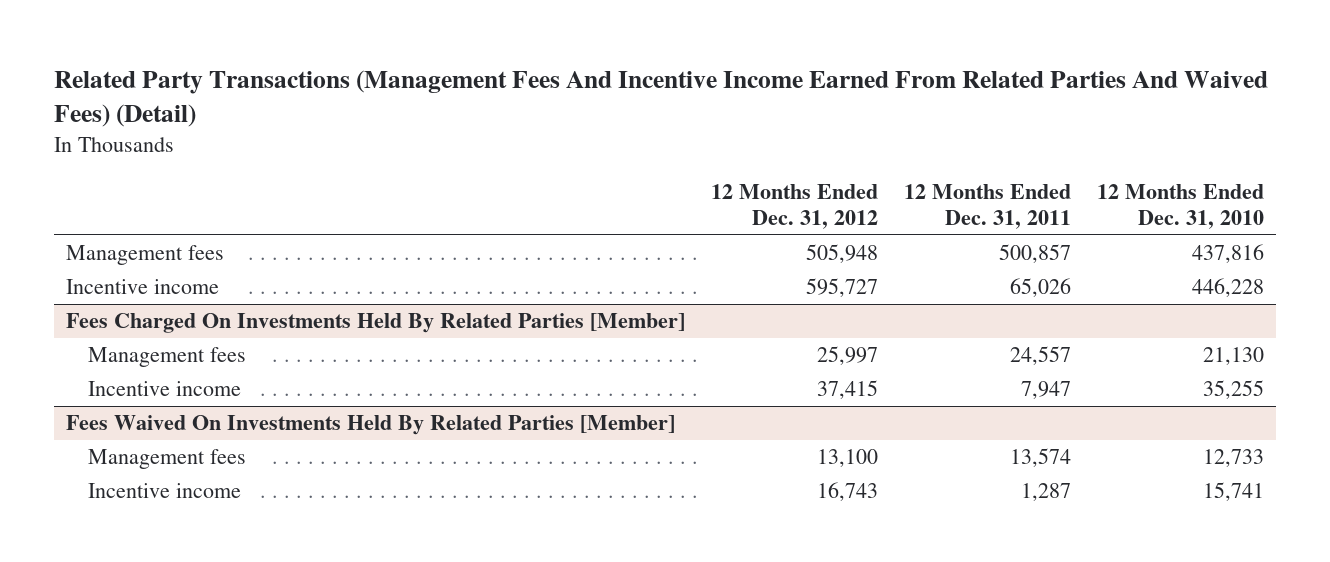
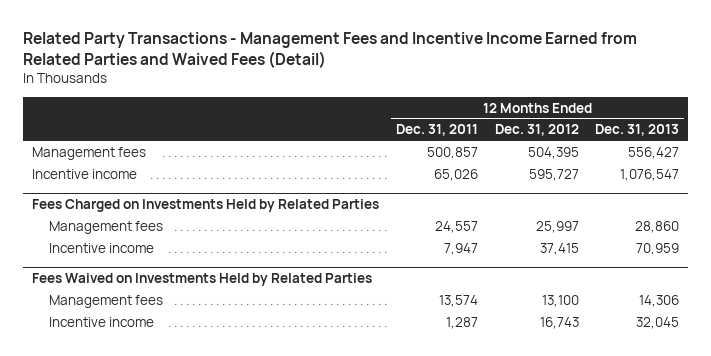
[53,70,1268,128] Related Party Transactions (Management Fees And Incentive Income Earned From Related Parties And Waived Fees) (Detail) -> [23,32,638,69] Related Party Transactions - Management Fees and Incentive Income Earned from Related Parties and Waived Fees (Detail)
[1096,183,1264,230] 12 Months Ended Dec. 31, 2010 -> none
none -> [595,124,680,137] Dec. 31, 2013
[806,244,879,264] 505,948 -> [527,146,579,159] 504,395
[66,313,686,334] Fees Charged On Investments Held By Related Parties [Member] -> [31,199,379,213] Fees Charged on Investments Held by Related Parties
[66,415,676,436] Fees Waived On Investments Held By Related Parties [Member] -> [31,273,372,287] Fees Waived on Investments Held by Related Parties

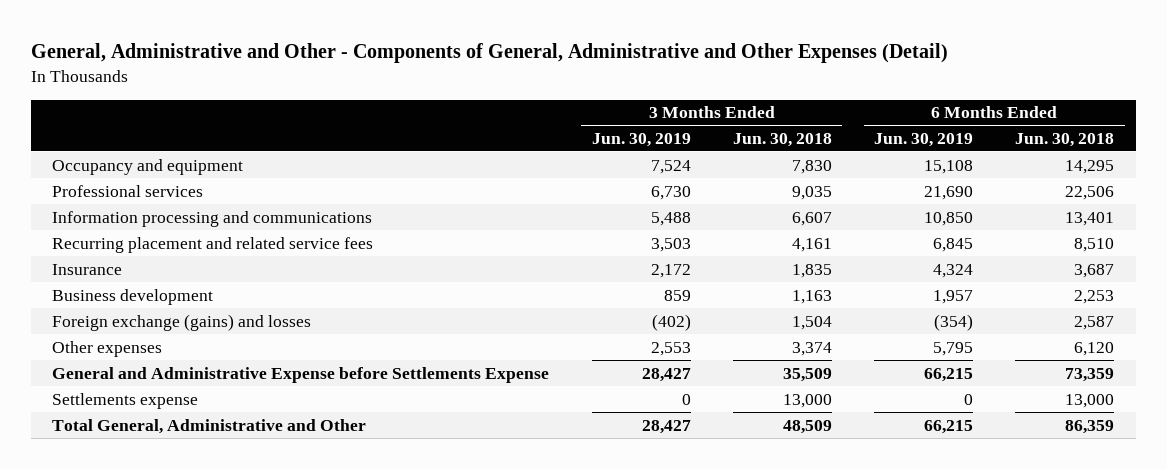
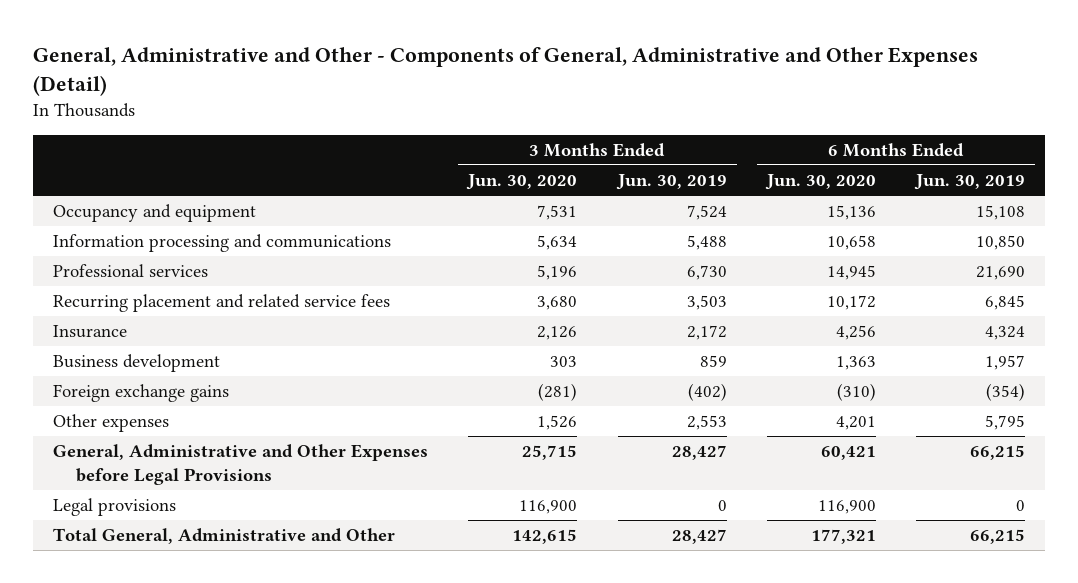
[732,132,832,147] Jun. 30, 2018 -> none
[1015,132,1115,147] Jun. 30, 2018 -> none
none -> [466,173,578,190] Jun. 30, 2020
none -> [764,173,876,190] Jun. 30, 2020
[52,184,204,197] Professional services -> [53,264,209,278] Professional services
[52,313,312,331] Foreign exchange (gains) and losses -> [53,384,230,403] Foreign exchange gains
[52,366,550,383] General and Administrative Expense before Settlements Expense -> [53,444,429,485] General, Administrative and Other Expenses before Legal Provisions
[52,392,199,409] Settlements expense -> [53,498,177,517] Legal provisions

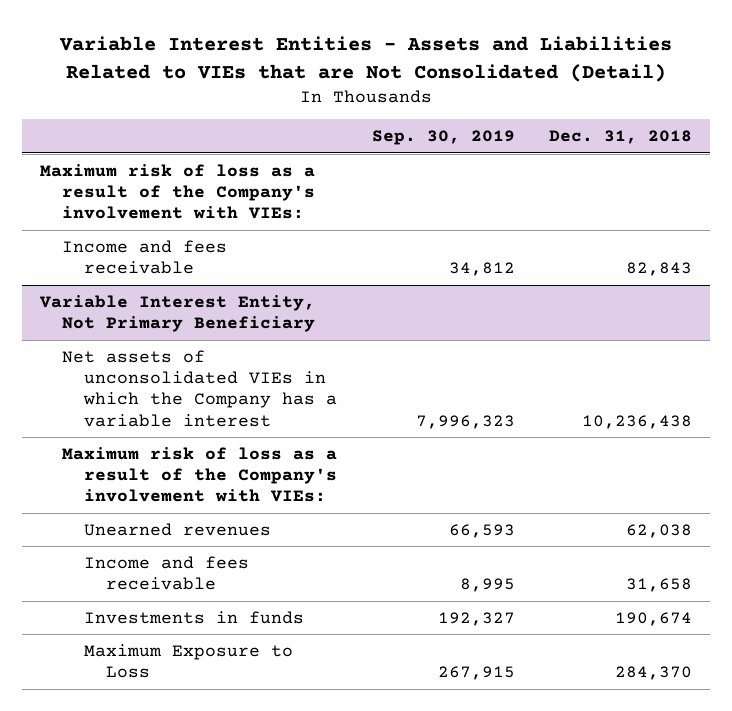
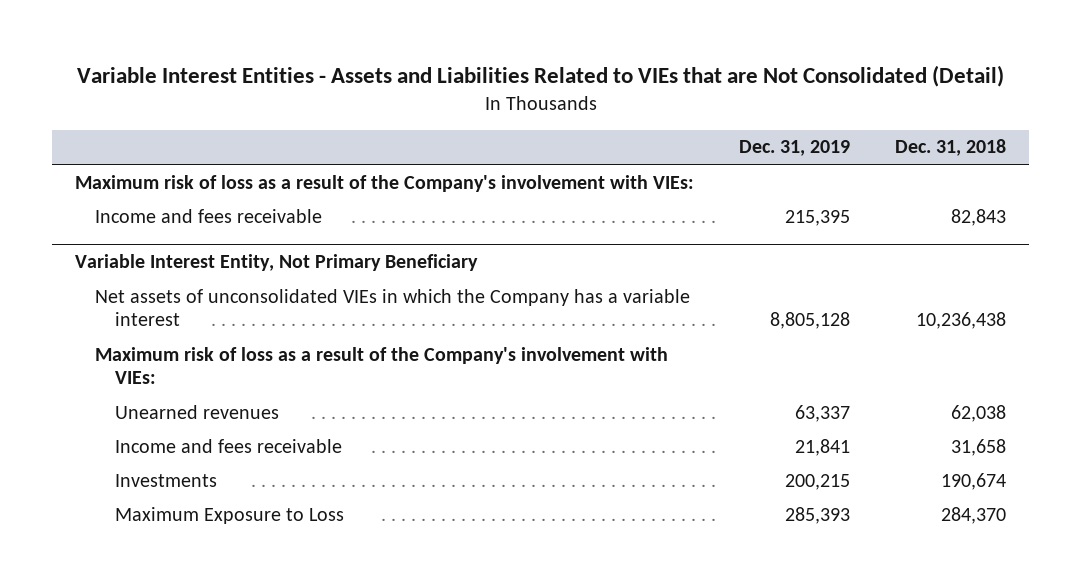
[371,130,515,146] Sep. 30, 2019 -> none
none -> [739,140,851,157] Dec. 31, 2019
[84,610,305,624] Investments in funds -> [115,473,218,487] Investments

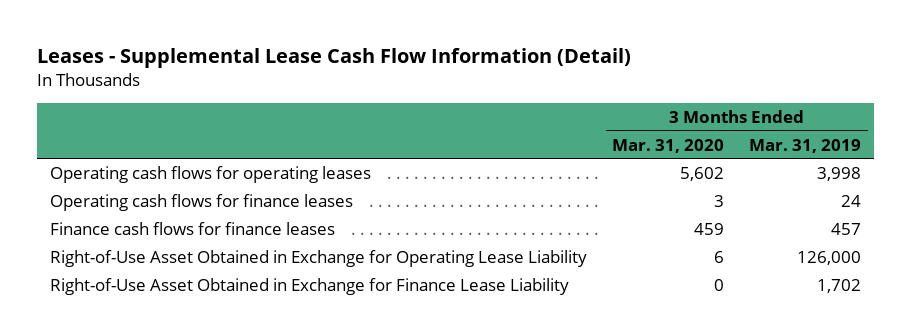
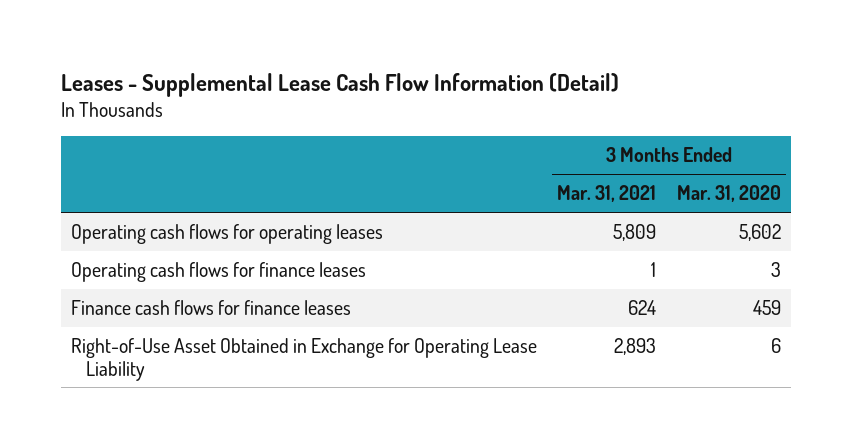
[749,138,862,153] Mar. 31, 2019 -> none
none -> [557,185,657,203] Mar. 31, 2021
[49,277,569,295] Right-of-Use Asset Obtained in Exchange for Finance Lease Liability -> none

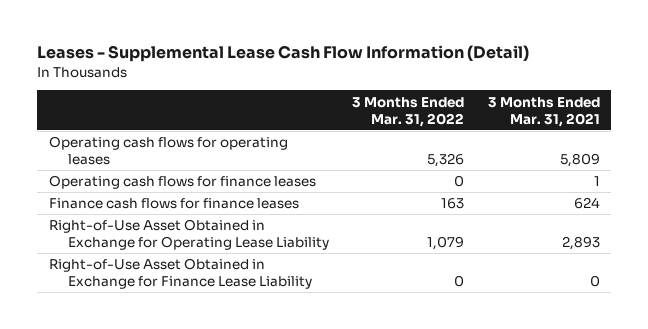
[676,185,781,203] Mar. 31, 2020 -> none
none -> [352,96,465,127] 3 Months Ended Mar. 31, 2022
none -> [48,258,312,290] Right-of-Use Asset Obtained in Exchange for Finance Lease Liability

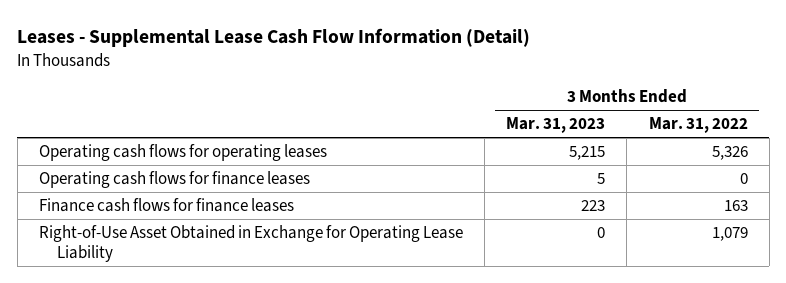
[487,96,600,127] 3 Months Ended Mar. 31, 2021 -> none
none -> [506,117,606,134] Mar. 31, 2023
[48,258,312,290] Right-of-Use Asset Obtained in Exchange for Finance Lease Liability -> none

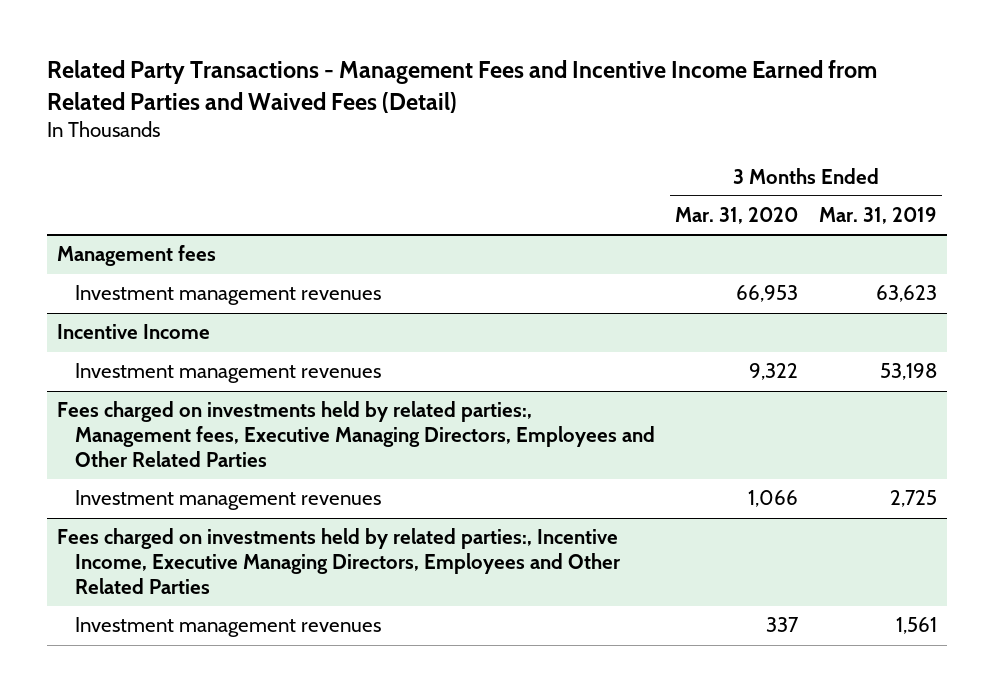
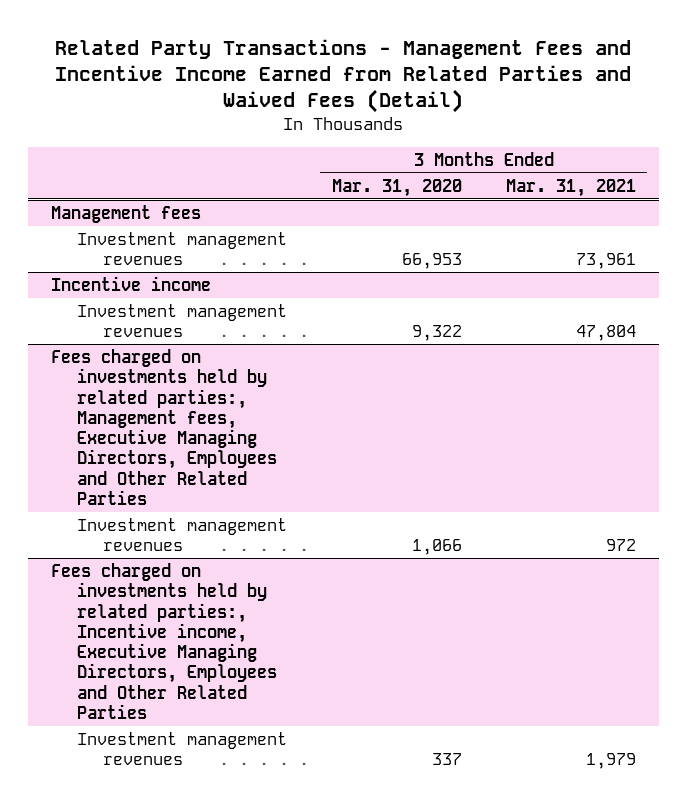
[818,207,937,225] Mar. 31, 2019 -> none
none -> [506,178,637,197] Mar. 31, 2021
[57,324,211,340] Incentive Income -> [50,275,211,291] Incentive income
[57,528,621,595] Fees charged on investments held by related parties:, Incentive Income, Executive Managing Directors, Employees and Other Related Parties -> [50,562,278,720] Fees charged on investments held by related parties:, Incentive income, Executive Managing Directors, Employees and Other Related Parties

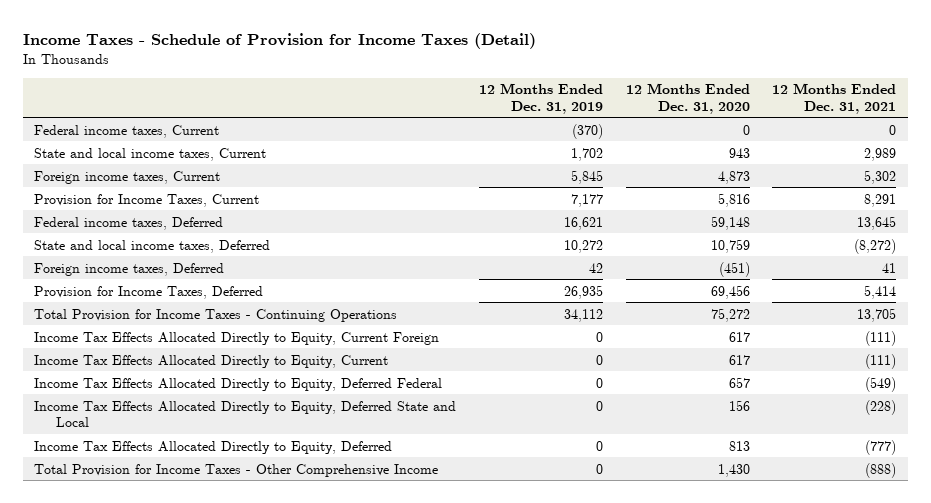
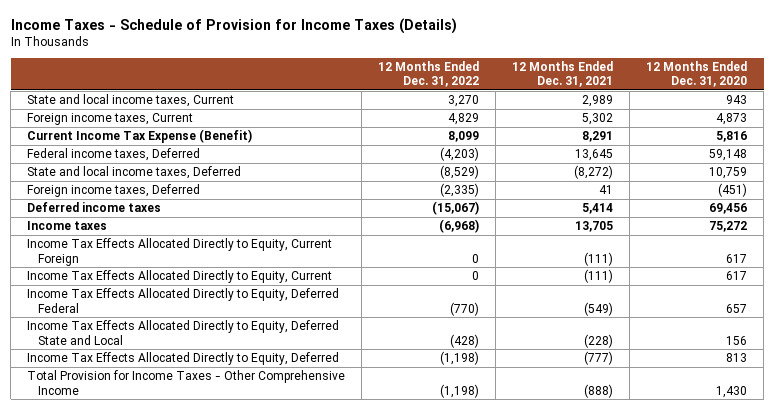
[23,32,537,49] Income Taxes - Schedule of Provision for Income Taxes (Detail) -> [10,17,457,34] Income Taxes - Schedule of Provision for Income Taxes (Details)
[479,83,604,114] 12 Months Ended Dec. 31, 2019 -> none
none -> [378,60,480,88] 12 Months Ended Dec. 31, 2022
[34,124,220,138] Federal income taxes, Current -> none
[34,193,260,207] Provision for Income Taxes, Current -> [27,129,253,144] Current Income Tax Expense (Benefit)
[34,285,264,299] Provision for Income Taxes, Deferred -> [27,202,162,213] Deferred income taxes
[34,308,398,322] Total Provision for Income Taxes - Continuing Operations -> [27,221,108,231] Income taxes

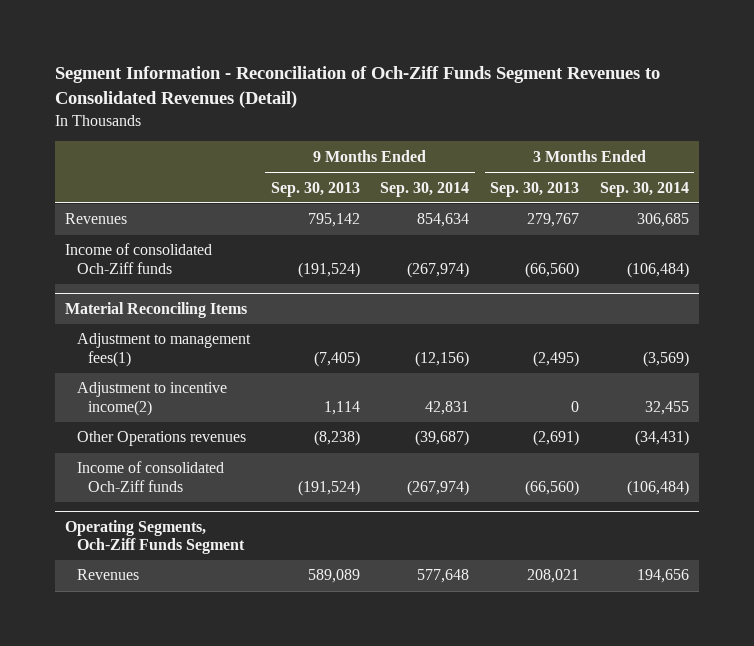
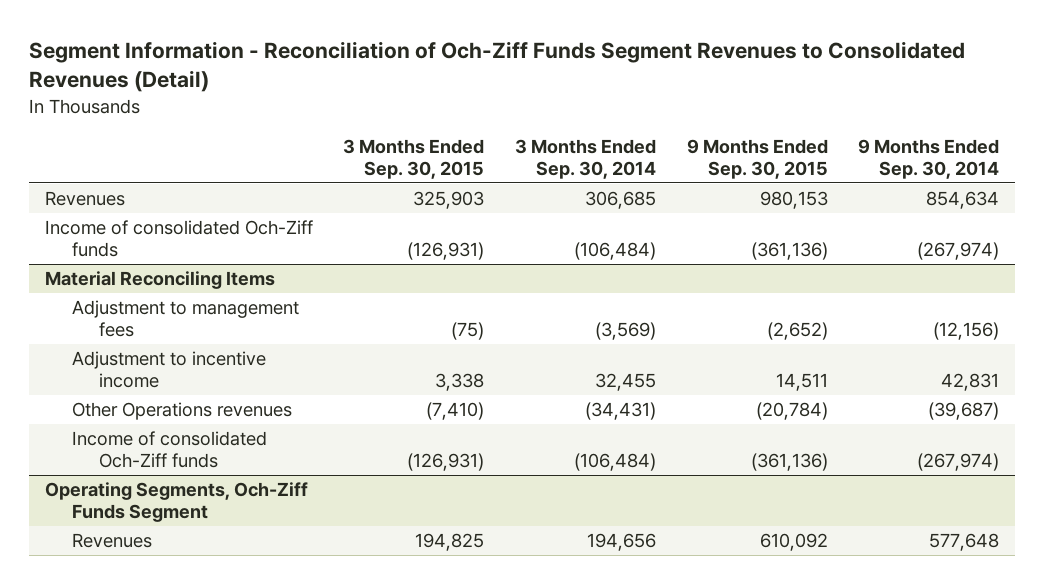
[270,181,360,197] Sep. 30, 2013 -> none
[490,181,580,197] Sep. 30, 2013 -> none
none -> [343,138,485,179] 3 Months Ended Sep. 30, 2015
none -> [686,138,828,179] 9 Months Ended Sep. 30, 2015
[76,333,251,367] Adjustment to management fees(1) -> [71,300,299,338] Adjustment to management fees
[76,382,227,416] Adjustment to incentive income(2) -> [71,351,266,389] Adjustment to incentive income

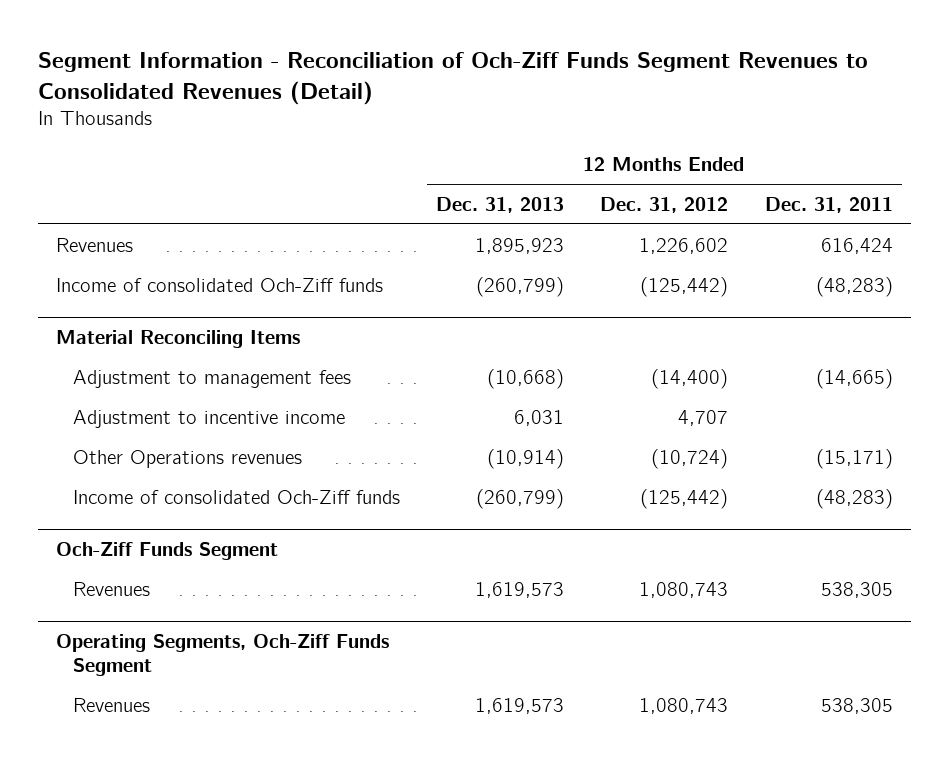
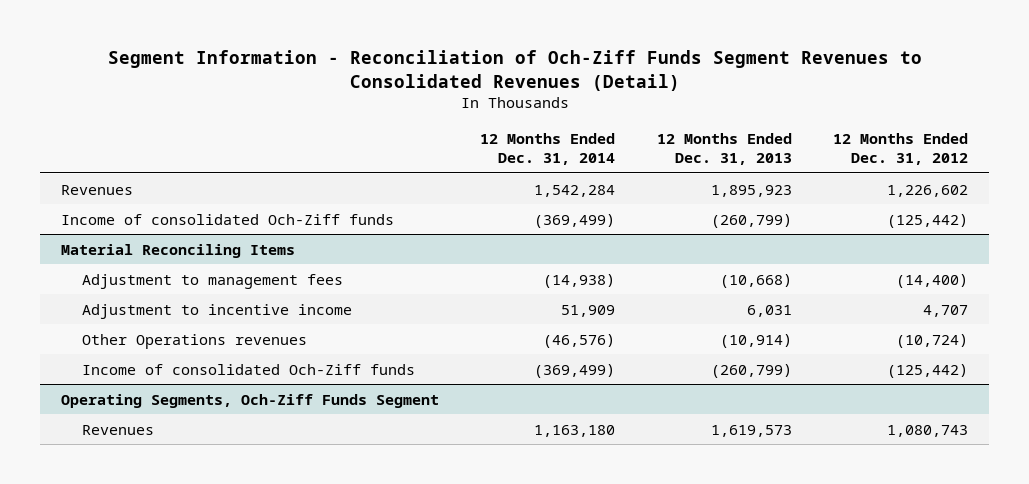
[764,196,893,213] Dec. 31, 2011 -> none
none -> [480,133,616,166] 12 Months Ended Dec. 31, 2014
[56,541,279,560] Och-Ziff Funds Segment -> none
[72,581,150,596] Revenues -> none

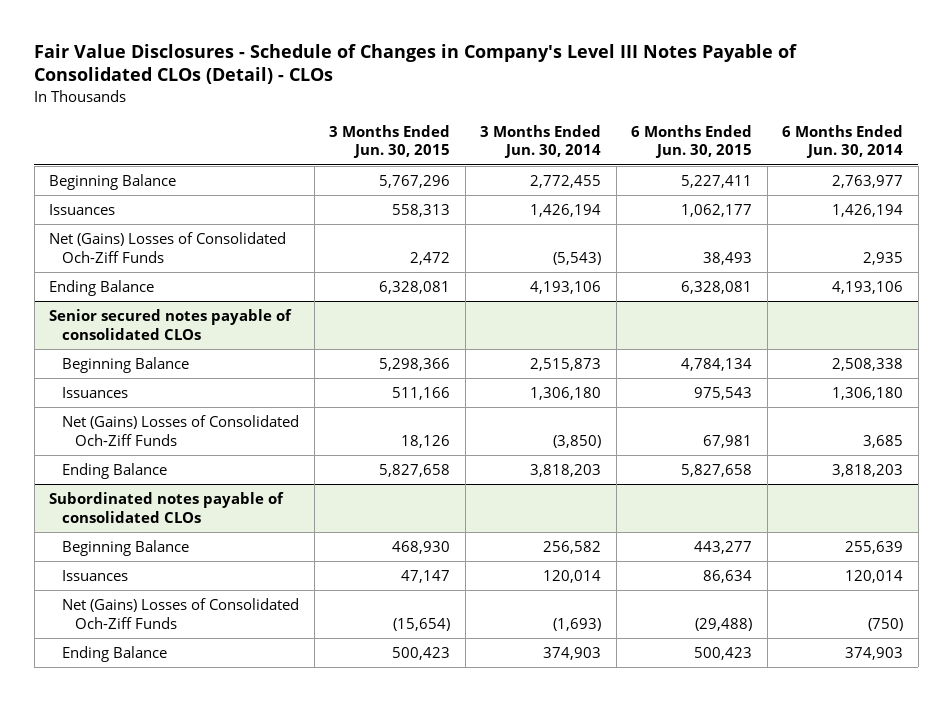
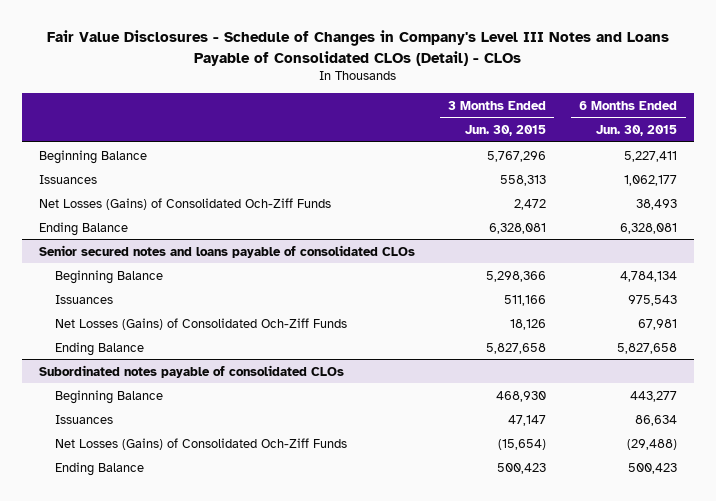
[34,43,798,85] Fair Value Disclosures - Schedule of Changes in Company's Level III Notes Payable of Consolidated CLOs (Detail) - CLOs -> [47,30,670,66] Fair Value Disclosures - Schedule of Changes in Company's Level III Notes and Loans Payable of Consolidated CLOs (Detail) - CLOs
[480,124,602,159] 3 Months Ended Jun. 30, 2014 -> none
[782,124,904,159] 6 Months Ended Jun. 30, 2014 -> none
[49,232,287,263] Net (Gains) Losses of Consolidated Och-Ziff Funds -> [38,197,331,210] Net Losses (Gains) of Consolidated Och-Ziff Funds
[49,309,293,340] Senior secured notes payable of consolidated CLOs -> [38,244,415,258] Senior secured notes and loans payable of consolidated CLOs
[62,415,300,446] Net (Gains) Losses of Consolidated Och-Ziff Funds -> [55,317,348,330] Net Losses (Gains) of Consolidated Och-Ziff Funds
[62,598,300,629] Net (Gains) Losses of Consolidated Och-Ziff Funds -> [55,437,348,450] Net Losses (Gains) of Consolidated Och-Ziff Funds

